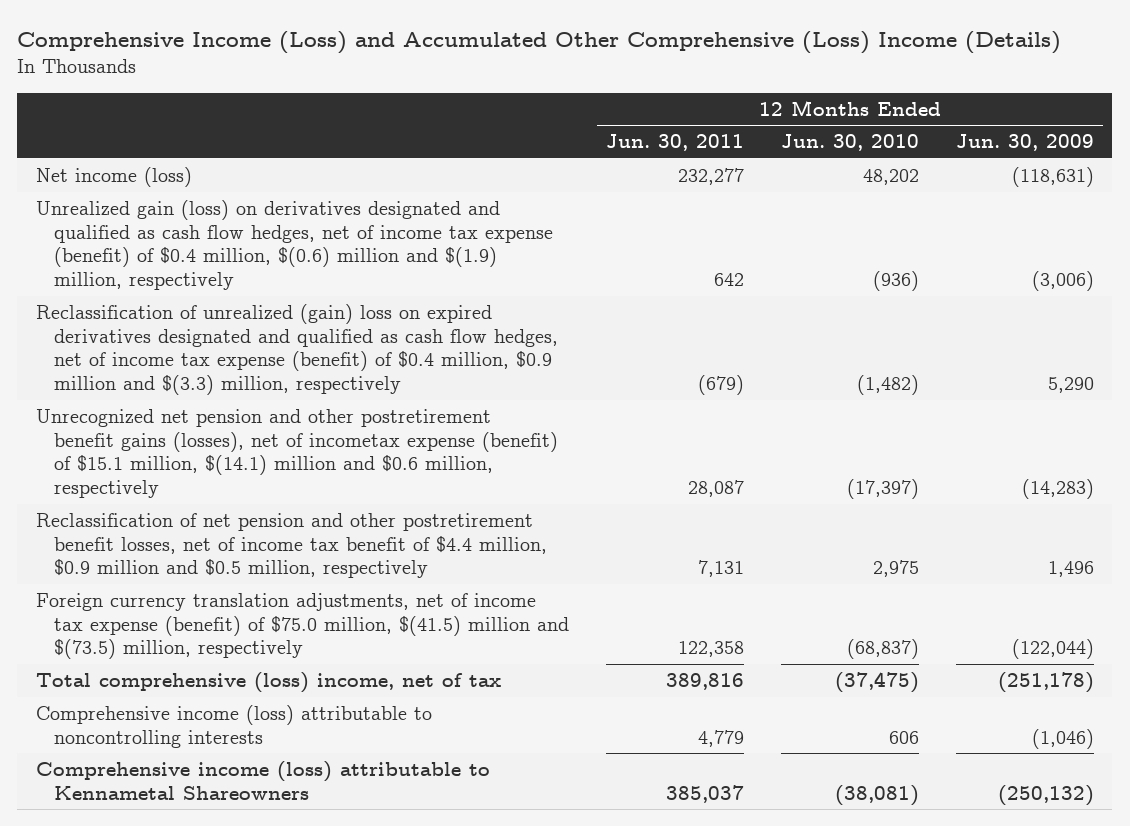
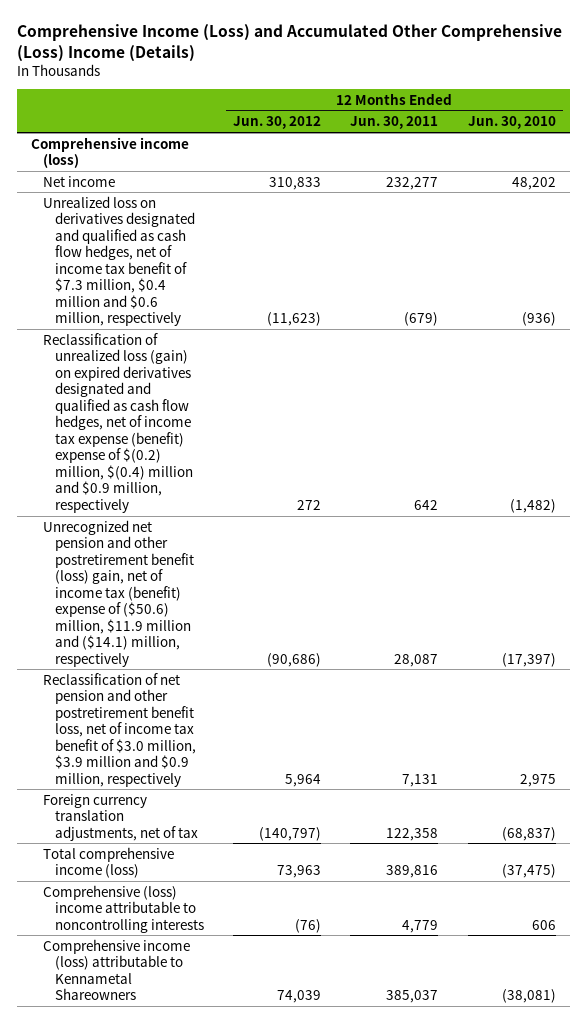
[955,134,1094,152] Jun. 30, 2009 -> none
none -> [232,116,321,130] Jun. 30, 2012
none -> [31,136,190,169] Comprehensive income (loss)
[35,166,192,187] Net income (loss) -> [42,175,115,187] Net income
[35,199,554,290] Unrealized gain (loss) on derivatives designated and qualified as cash flow hedges, net of income tax expense (benefit) of $0.4 million, $(0.6) million and $(1.9) million, respectively -> [42,195,195,327] Unrealized loss on derivatives designated and qualified as cash flow hedges, net of income tax benefit of $7.3 million, $0.4 million and $0.6 million, respectively
[714,272,745,286] 642 -> [404,312,439,327] (679)
[35,303,559,395] Reclassification of unrealized (gain) loss on expired derivatives designated and qualified as cash flow hedges, net of income tax expense (benefit) of $0.4 million, $0.9 million and $(3.3) million, respectively -> [42,332,193,513] Reclassification of unrealized loss (gain) on expired derivatives designated and qualified as cash flow hedges, net of income tax expense (benefit) expense of $(0.2) million, $(0.4) million and $0.9 million, respectively
[698,374,745,395] (679) -> [414,499,439,510] 642
[35,408,559,498] Unrecognized net pension and other postretirement benefit gains (losses), net of incometax expense (benefit) of $15.1 million, $(14.1) million and $0.6 million, respectively -> [42,519,194,667] Unrecognized net pension and other postretirement benefit (loss) gain, net of income tax (benefit) expense of ($50.6) million, $11.9 million and ($14.1) million, respectively
[35,512,548,579] Reclassification of net pension and other postretirement benefit losses, net of income tax benefit of $4.4 million, $0.9 million and $0.5 million, respectively -> [42,672,196,787] Reclassification of net pension and other postretirement benefit loss, net of income tax benefit of $3.0 million, $3.9 million and $0.9 million, respectively
[35,592,570,660] Foreign currency translation adjustments, net of income tax expense (benefit) of $75.0 million, $(41.5) million and $(73.5) million, respectively -> [42,793,198,841] Foreign currency translation adjustments, net of tax
[35,671,501,693] Total comprehensive (loss) income, net of tax -> [42,846,174,879] Total comprehensive income (loss)
[35,704,432,748] Comprehensive income (loss) attributable to noncontrolling interests -> [42,884,204,933] Comprehensive (loss) income attributable to noncontrolling interests

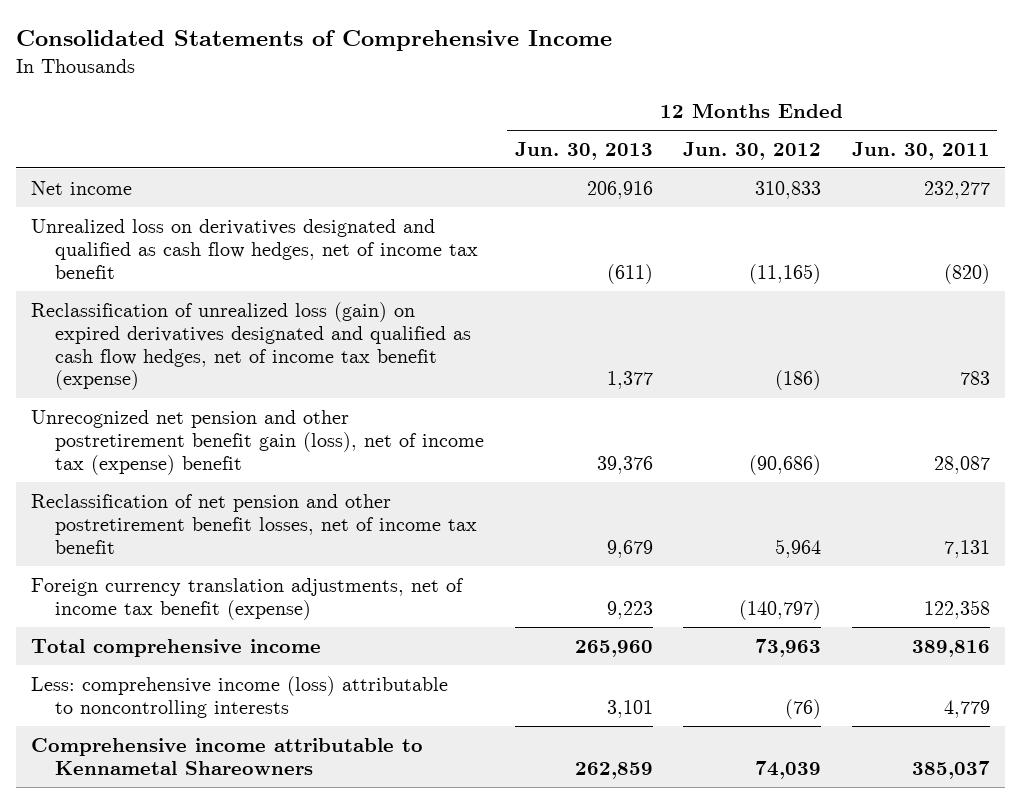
[16,24,562,63] Comprehensive Income (Loss) and Accumulated Other Comprehensive (Loss) Income (Details) -> [15,30,612,52] Consolidated Statements of Comprehensive Income
[467,116,556,130] Jun. 30, 2010 -> none
none -> [514,141,653,160] Jun. 30, 2013
[31,136,190,169] Comprehensive income (loss) -> none
[42,195,195,327] Unrealized loss on derivatives designated and qualified as cash flow hedges, net of income tax benefit of $7.3 million, $0.4 million and $0.6 million, respectively -> [31,218,479,279] Unrealized loss on derivatives designated and qualified as cash flow hedges, net of income tax benefit
[266,312,321,327] (11,623) -> [749,263,822,284] (11,165)
[404,312,439,327] (679) -> [943,263,990,284] (820)
[42,332,193,513] Reclassification of unrealized loss (gain) on expired derivatives designated and qualified as cash flow hedges, net of income tax expense (benefit) expense of $(0.2) million, $(0.4) million and $0.9 million, respectively -> [31,301,472,391] Reclassification of unrealized loss (gain) on expired derivatives designated and qualified as cash flow hedges, net of income tax benefit (expense)
[296,499,321,510] 272 -> [775,370,822,391] (186)
[414,499,439,510] 642 -> [959,371,990,386] 783
[42,519,194,667] Unrecognized net pension and other postretirement benefit (loss) gain, net of income tax (benefit) expense of ($50.6) million, $11.9 million and ($14.1) million, respectively -> [31,409,485,475] Unrecognized net pension and other postretirement benefit gain (loss), net of income tax (expense) benefit
[42,672,196,787] Reclassification of net pension and other postretirement benefit loss, net of income tax benefit of $3.0 million, $3.9 million and $0.9 million, respectively -> [31,493,478,554] Reclassification of net pension and other postretirement benefit losses, net of income tax benefit
[42,793,198,841] Foreign currency translation adjustments, net of tax -> [31,577,465,620] Foreign currency translation adjustments, net of income tax benefit (expense)
[42,846,174,879] Total comprehensive income (loss) -> [31,638,322,657] Total comprehensive income
[42,884,204,933] Comprehensive (loss) income attributable to noncontrolling interests -> [31,675,449,718] Less: comprehensive income (loss) attributable to noncontrolling interests
[42,938,190,1001] Comprehensive income (loss) attributable to Kennametal Shareowners -> [31,737,424,775] Comprehensive income attributable to Kennametal Shareowners

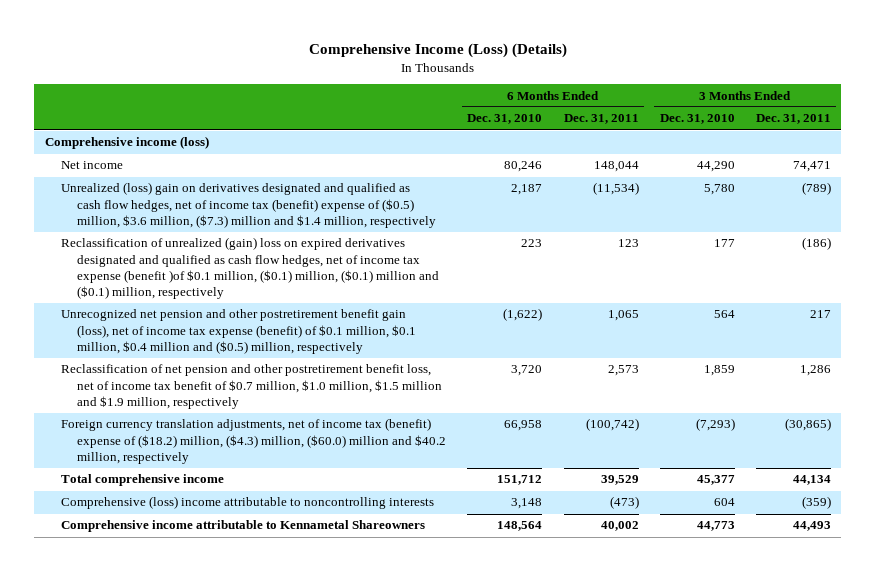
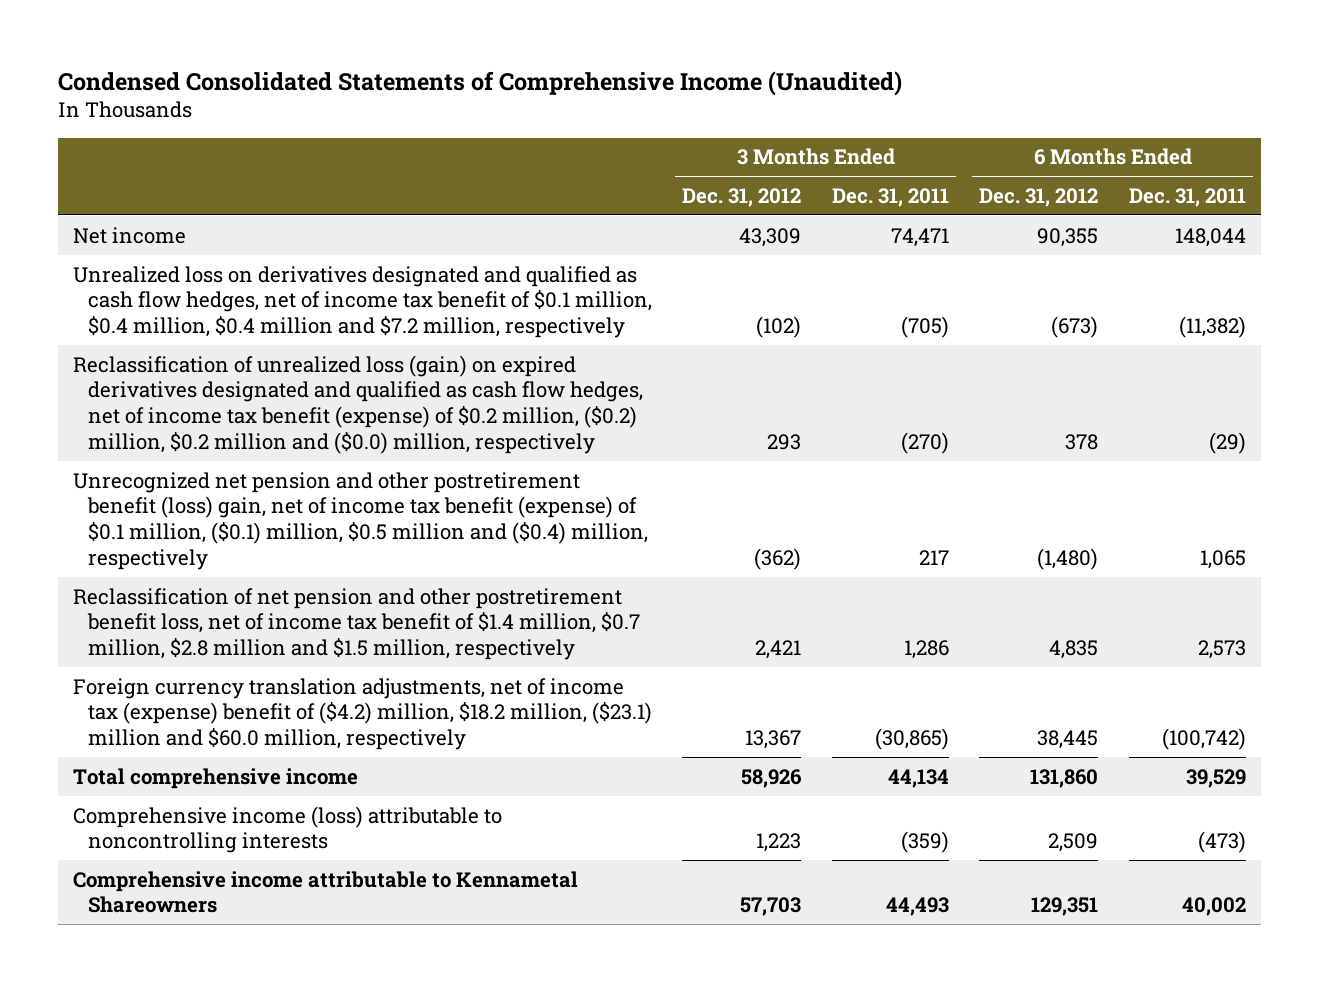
[308,43,567,59] Comprehensive Income (Loss) (Details) -> [58,70,903,96] Condensed Consolidated Statements of Comprehensive Income (Unaudited)
[467,114,543,125] Dec. 31, 2010 -> none
[659,114,735,125] Dec. 31, 2010 -> none
none -> [682,187,802,207] Dec. 31, 2012
none -> [979,187,1099,207] Dec. 31, 2012
[44,136,209,150] Comprehensive income (loss) -> none
[61,182,437,228] Unrealized (loss) gain on derivatives designated and qualified as cash flow hedges, net of income tax (benefit) expense of ($0.5) million, $3.6 million, ($7.3) million and $1.4 million, respectively -> [73,265,652,338] Unrealized loss on derivatives designated and qualified as cash flow hedges, net of income tax benefit of $0.1 million, $0.4 million, $0.4 million and $7.2 million, respectively
[592,182,639,196] (11,534) -> [1178,315,1246,338] (11,382)
[801,182,831,196] (789) -> [900,315,949,338] (705)
[61,237,440,299] Reclassification of unrealized (gain) loss on expired derivatives designated and qualified as cash flow hedges, net of income tax expense (benefit )of $0.1 million, ($0.1) million, ($0.1) million and ($0.1) million, respectively -> [73,354,643,454] Reclassification of unrealized loss (gain) on expired derivatives designated and qualified as cash flow hedges, net of income tax benefit (expense) of $0.2 million, ($0.2) million, $0.2 million and ($0.0) million, respectively
[617,239,639,248] 123 -> [1208,431,1246,454] (29)
[801,237,831,251] (186) -> [900,431,949,454] (270)
[61,309,417,354] Unrecognized net pension and other postretirement benefit gain (loss), net of income tax expense (benefit) of $0.1 million, $0.1 million, $0.4 million and ($0.5) million, respectively -> [73,471,648,570] Unrecognized net pension and other postretirement benefit (loss) gain, net of income tax benefit (expense) of $0.1 million, ($0.1) million, $0.5 million and ($0.4) million, respectively
[61,364,443,409] Reclassification of net pension and other postretirement benefit loss, net of income tax benefit of $0.7 million, $1.0 million, $1.5 million and $1.9 million, respectively -> [73,587,640,660] Reclassification of net pension and other postretirement benefit loss, net of income tax benefit of $1.4 million, $0.7 million, $2.8 million and $1.5 million, respectively
[61,418,447,464] Foreign currency translation adjustments, net of income tax (benefit) expense of ($18.2) million, ($4.3) million, ($60.0) million and $40.2 million, respectively -> [73,677,652,750] Foreign currency translation adjustments, net of income tax (expense) benefit of ($4.2) million, $18.2 million, ($23.1) million and $60.0 million, respectively
[61,496,435,510] Comprehensive (loss) income attributable to noncontrolling interests -> [73,805,503,854] Comprehensive income (loss) attributable to noncontrolling interests

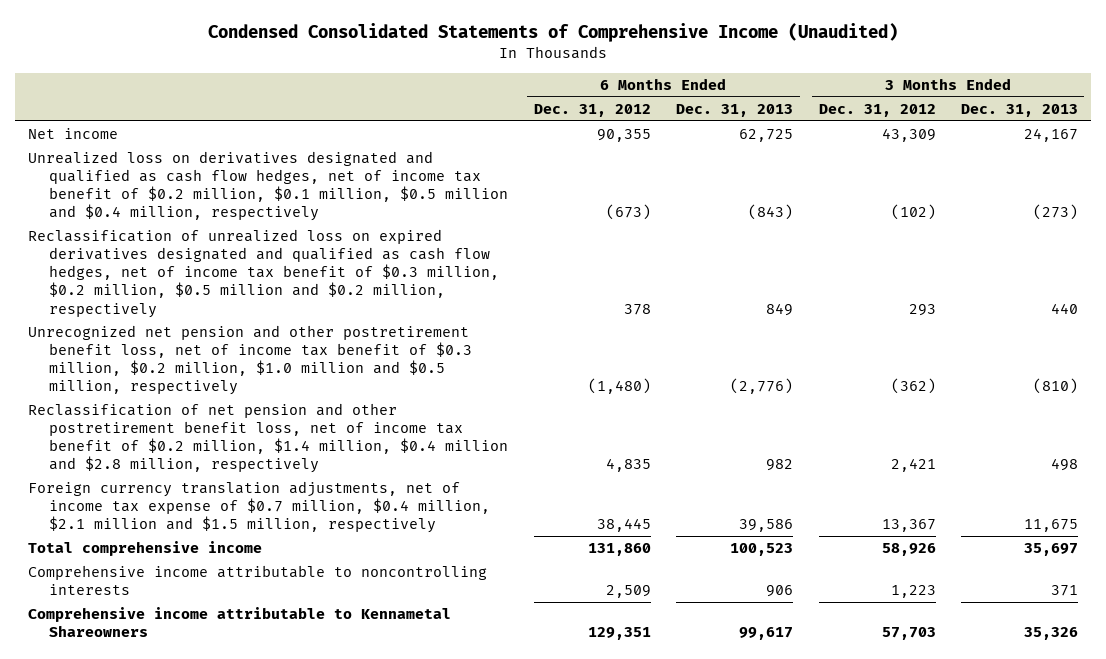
[831,187,949,207] Dec. 31, 2011 -> none
[1128,187,1246,207] Dec. 31, 2011 -> none
none -> [676,103,794,117] Dec. 31, 2013
none -> [961,103,1079,117] Dec. 31, 2013
[73,265,652,338] Unrealized loss on derivatives designated and qualified as cash flow hedges, net of income tax benefit of $0.1 million, $0.4 million, $0.4 million and $7.2 million, respectively -> [28,151,509,222] Unrealized loss on derivatives designated and qualified as cash flow hedges, net of income tax benefit of $0.2 million, $0.1 million, $0.5 million and $0.4 million, respectively
[73,354,643,454] Reclassification of unrealized loss (gain) on expired derivatives designated and qualified as cash flow hedges, net of income tax benefit (expense) of $0.2 million, ($0.2) million, $0.2 million and ($0.0) million, respectively -> [28,229,500,318] Reclassification of unrealized loss on expired derivatives designated and qualified as cash flow hedges, net of income tax benefit of $0.3 million, $0.2 million, $0.5 million and $0.2 million, respectively
[73,471,648,570] Unrecognized net pension and other postretirement benefit (loss) gain, net of income tax benefit (expense) of $0.1 million, ($0.1) million, $0.5 million and ($0.4) million, respectively -> [28,325,473,396] Unrecognized net pension and other postretirement benefit loss, net of income tax benefit of $0.3 million, $0.2 million, $1.0 million and $0.5 million, respectively
[73,587,640,660] Reclassification of net pension and other postretirement benefit loss, net of income tax benefit of $1.4 million, $0.7 million, $2.8 million and $1.5 million, respectively -> [28,403,509,474] Reclassification of net pension and other postretirement benefit loss, net of income tax benefit of $0.2 million, $1.4 million, $0.4 million and $2.8 million, respectively
[73,677,652,750] Foreign currency translation adjustments, net of income tax (expense) benefit of ($4.2) million, $18.2 million, ($23.1) million and $60.0 million, respectively -> [28,481,491,534] Foreign currency translation adjustments, net of income tax expense of $0.7 million, $0.4 million, $2.1 million and $1.5 million, respectively
[73,805,503,854] Comprehensive income (loss) attributable to noncontrolling interests -> [28,565,488,596] Comprehensive income attributable to noncontrolling interests

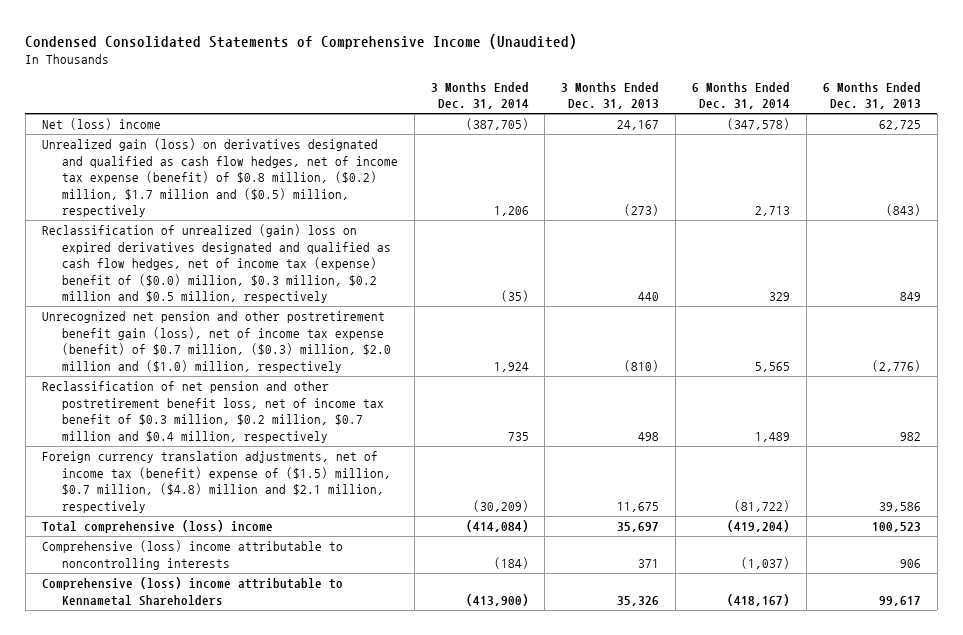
[533,103,651,117] Dec. 31, 2012 -> none
[818,103,936,117] Dec. 31, 2012 -> none
none -> [430,81,529,110] 3 Months Ended Dec. 31, 2014
none -> [692,81,791,110] 6 Months Ended Dec. 31, 2014
[28,128,119,140] Net income -> [41,118,161,131] Net (loss) income
[28,151,509,222] Unrealized loss on derivatives designated and qualified as cash flow hedges, net of income tax benefit of $0.2 million, $0.1 million, $0.5 million and $0.4 million, respectively -> [41,138,398,218] Unrealized gain (loss) on derivatives designated and qualified as cash flow hedges, net of income tax expense (benefit) of $0.8 million, ($0.2) million, $1.7 million and ($0.5) million, respectively
[28,229,500,318] Reclassification of unrealized loss on expired derivatives designated and qualified as cash flow hedges, net of income tax benefit of $0.3 million, $0.2 million, $0.5 million and $0.2 million, respectively -> [41,224,391,304] Reclassification of unrealized (gain) loss on expired derivatives designated and qualified as cash flow hedges, net of income tax (expense) benefit of ($0.0) million, $0.3 million, $0.2 million and $0.5 million, respectively
[28,325,473,396] Unrecognized net pension and other postretirement benefit loss, net of income tax benefit of $0.3 million, $0.2 million, $1.0 million and $0.5 million, respectively -> [41,311,391,373] Unrecognized net pension and other postretirement benefit gain (loss), net of income tax expense (benefit) of $0.7 million, ($0.3) million, $2.0 million and ($1.0) million, respectively
[28,403,509,474] Reclassification of net pension and other postretirement benefit loss, net of income tax benefit of $0.2 million, $1.4 million, $0.4 million and $2.8 million, respectively -> [41,381,384,443] Reclassification of net pension and other postretirement benefit loss, net of income tax benefit of $0.3 million, $0.2 million, $0.7 million and $0.4 million, respectively
[28,481,491,534] Foreign currency translation adjustments, net of income tax expense of $0.7 million, $0.4 million, $2.1 million and $1.5 million, respectively -> [41,451,391,513] Foreign currency translation adjustments, net of income tax (benefit) expense of ($1.5) million, $0.7 million, ($4.8) million and $2.1 million, respectively
[28,541,263,557] Total comprehensive income -> [41,520,273,534] Total comprehensive (loss) income
[28,565,488,596] Comprehensive income attributable to noncontrolling interests -> [41,540,343,570] Comprehensive (loss) income attributable to noncontrolling interests
[28,607,452,638] Comprehensive income attributable to Kennametal Shareowners -> [41,577,343,606] Comprehensive (loss) income attributable to Kennametal Shareholders

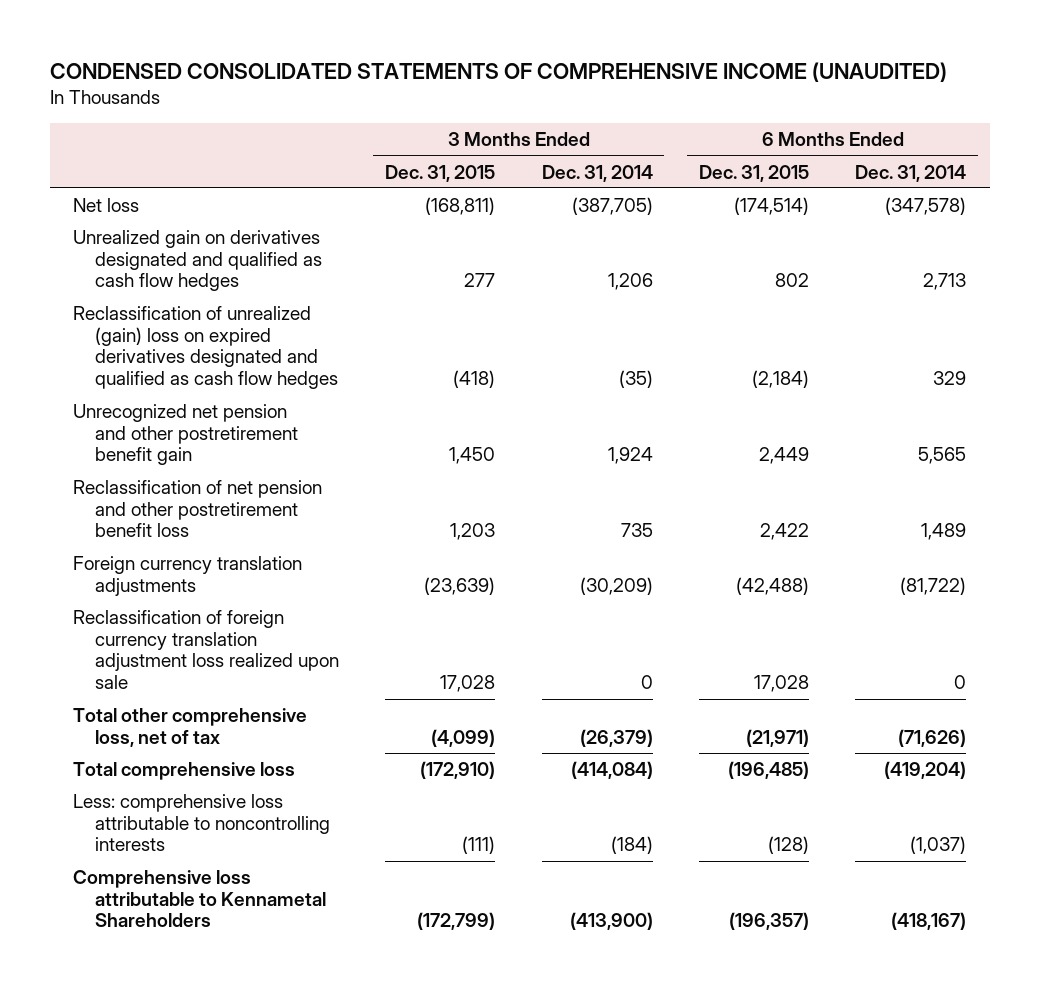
[25,33,578,49] Condensed Consolidated Statements of Comprehensive Income (Unaudited) -> [49,61,947,82] CONDENSED CONSOLIDATED STATEMENTS OF COMPREHENSIVE INCOME (UNAUDITED)
[561,81,660,110] 3 Months Ended Dec. 31, 2013 -> none
[823,81,922,110] 6 Months Ended Dec. 31, 2013 -> none
none -> [385,164,496,182] Dec. 31, 2015
none -> [698,164,809,182] Dec. 31, 2015
[41,118,161,131] Net (loss) income -> [72,198,139,213] Net loss
[41,138,398,218] Unrealized gain (loss) on derivatives designated and qualified as cash flow hedges, net of income tax expense (benefit) of $0.8 million, ($0.2) million, $1.7 million and ($0.5) million, respectively -> [72,230,322,292] Unrealized gain on derivatives designated and qualified as cash flow hedges
[41,224,391,304] Reclassification of unrealized (gain) loss on expired derivatives designated and qualified as cash flow hedges, net of income tax (expense) benefit of ($0.0) million, $0.3 million, $0.2 million and $0.5 million, respectively -> [72,306,338,390] Reclassification of unrealized (gain) loss on expired derivatives designated and qualified as cash flow hedges
[41,311,391,373] Unrecognized net pension and other postretirement benefit gain (loss), net of income tax expense (benefit) of $0.7 million, ($0.3) million, $2.0 million and ($1.0) million, respectively -> [72,404,298,466] Unrecognized net pension and other postretirement benefit gain
[41,381,384,443] Reclassification of net pension and other postretirement benefit loss, net of income tax benefit of $0.3 million, $0.2 million, $0.7 million and $0.4 million, respectively -> [72,480,322,538] Reclassification of net pension and other postretirement benefit loss
[41,451,391,513] Foreign currency translation adjustments, net of income tax (benefit) expense of ($1.5) million, $0.7 million, ($4.8) million and $2.1 million, respectively -> [72,556,302,596] Foreign currency translation adjustments
none -> [72,610,339,690] Reclassification of foreign currency translation adjustment loss realized upon sale
none -> [72,708,307,747] Total other comprehensive loss, net of tax
[41,520,273,534] Total comprehensive (loss) income -> [72,762,295,781] Total comprehensive loss
[41,540,343,570] Comprehensive (loss) income attributable to noncontrolling interests -> [72,794,330,852] Less: comprehensive loss attributable to noncontrolling interests
[41,577,343,606] Comprehensive (loss) income attributable to Kennametal Shareholders -> [72,870,326,928] Comprehensive loss attributable to Kennametal Shareholders

